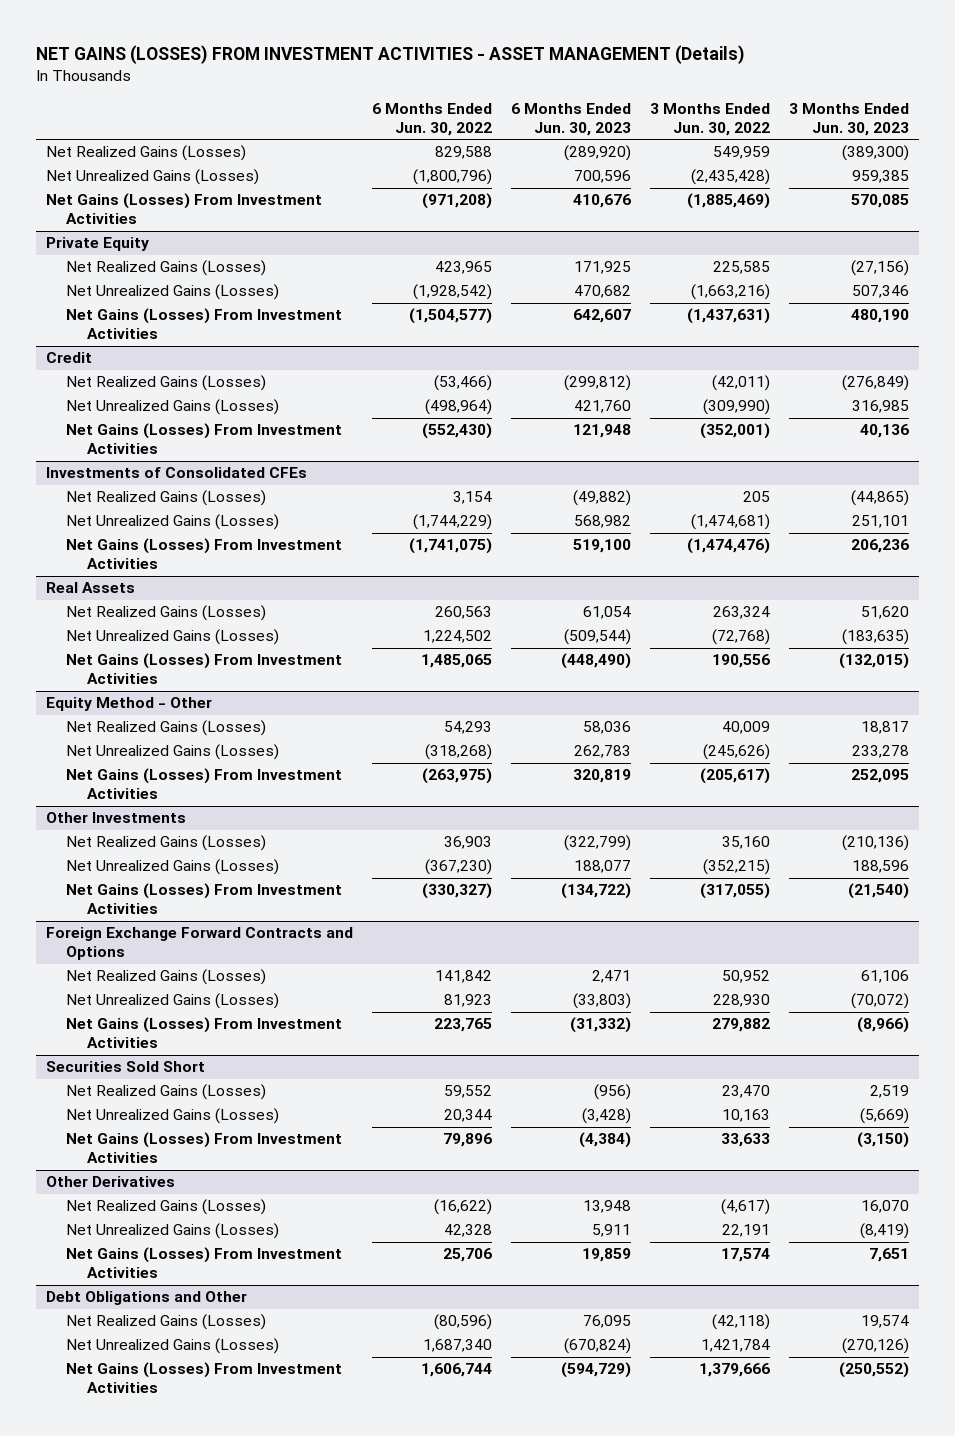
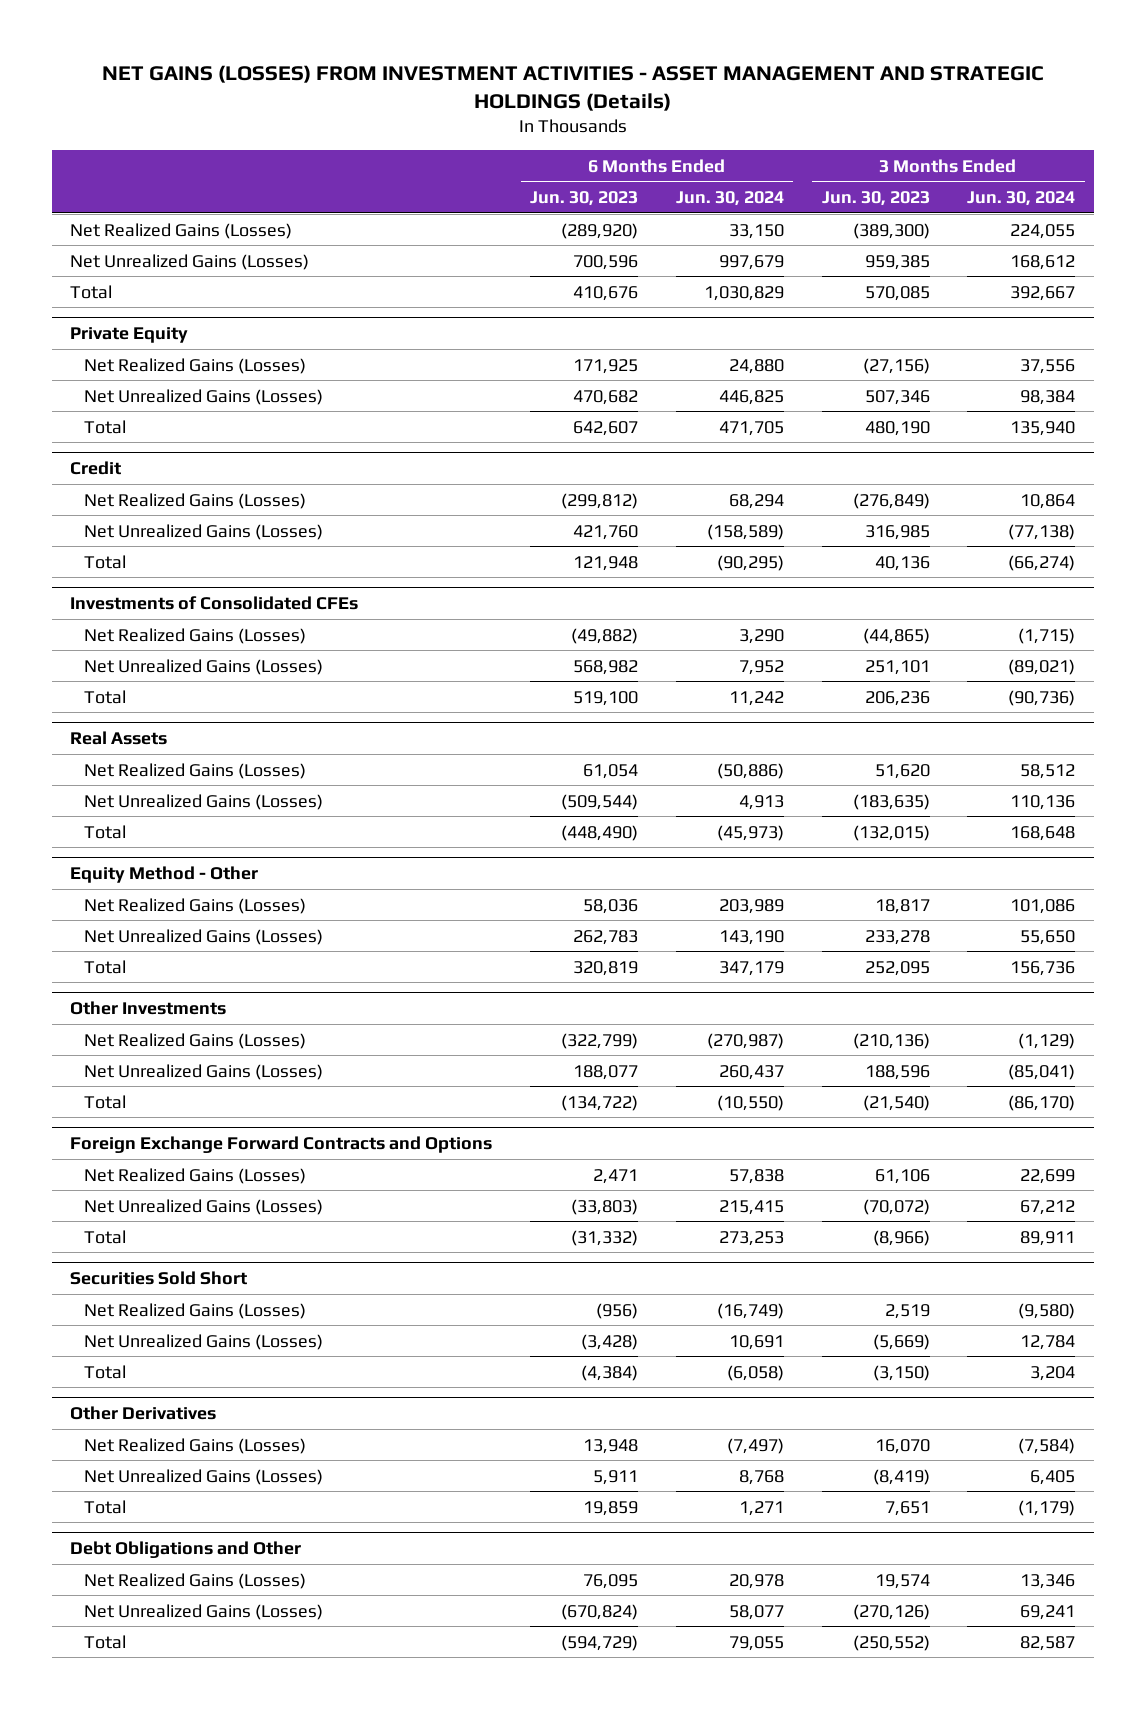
[36,45,746,65] NET GAINS (LOSSES) FROM INVESTMENT ACTIVITIES - ASSET MANAGEMENT (Details) -> [101,64,1044,111] NET GAINS (LOSSES) FROM INVESTMENT ACTIVITIES - ASSET MANAGEMENT AND STRATEGIC HOLDINGS (Details)
[371,102,492,136] 6 Months Ended Jun. 30, 2022 -> none
[650,102,771,136] 3 Months Ended Jun. 30, 2022 -> none
none -> [675,191,784,207] Jun. 30, 2024
none -> [967,191,1076,207] Jun. 30, 2024
[45,193,322,225] Net Gains (Losses) From Investment Activities -> [70,284,113,299] Total
[66,308,343,340] Net Gains (Losses) From Investment Activities -> [84,419,127,434] Total
[66,423,343,455] Net Gains (Losses) From Investment Activities -> [84,554,127,569] Total
[66,538,343,570] Net Gains (Losses) From Investment Activities -> [84,689,127,704] Total
[66,653,343,685] Net Gains (Losses) From Investment Activities -> [84,824,127,839] Total
[66,768,343,800] Net Gains (Losses) From Investment Activities -> [84,959,127,974] Total
[66,883,343,915] Net Gains (Losses) From Investment Activities -> [84,1094,127,1109] Total
[66,1017,343,1049] Net Gains (Losses) From Investment Activities -> [84,1229,127,1244] Total
[66,1132,343,1164] Net Gains (Losses) From Investment Activities -> [84,1364,127,1379] Total
[66,1247,343,1279] Net Gains (Losses) From Investment Activities -> [84,1499,127,1514] Total
[66,1362,343,1394] Net Gains (Losses) From Investment Activities -> [84,1634,127,1649] Total

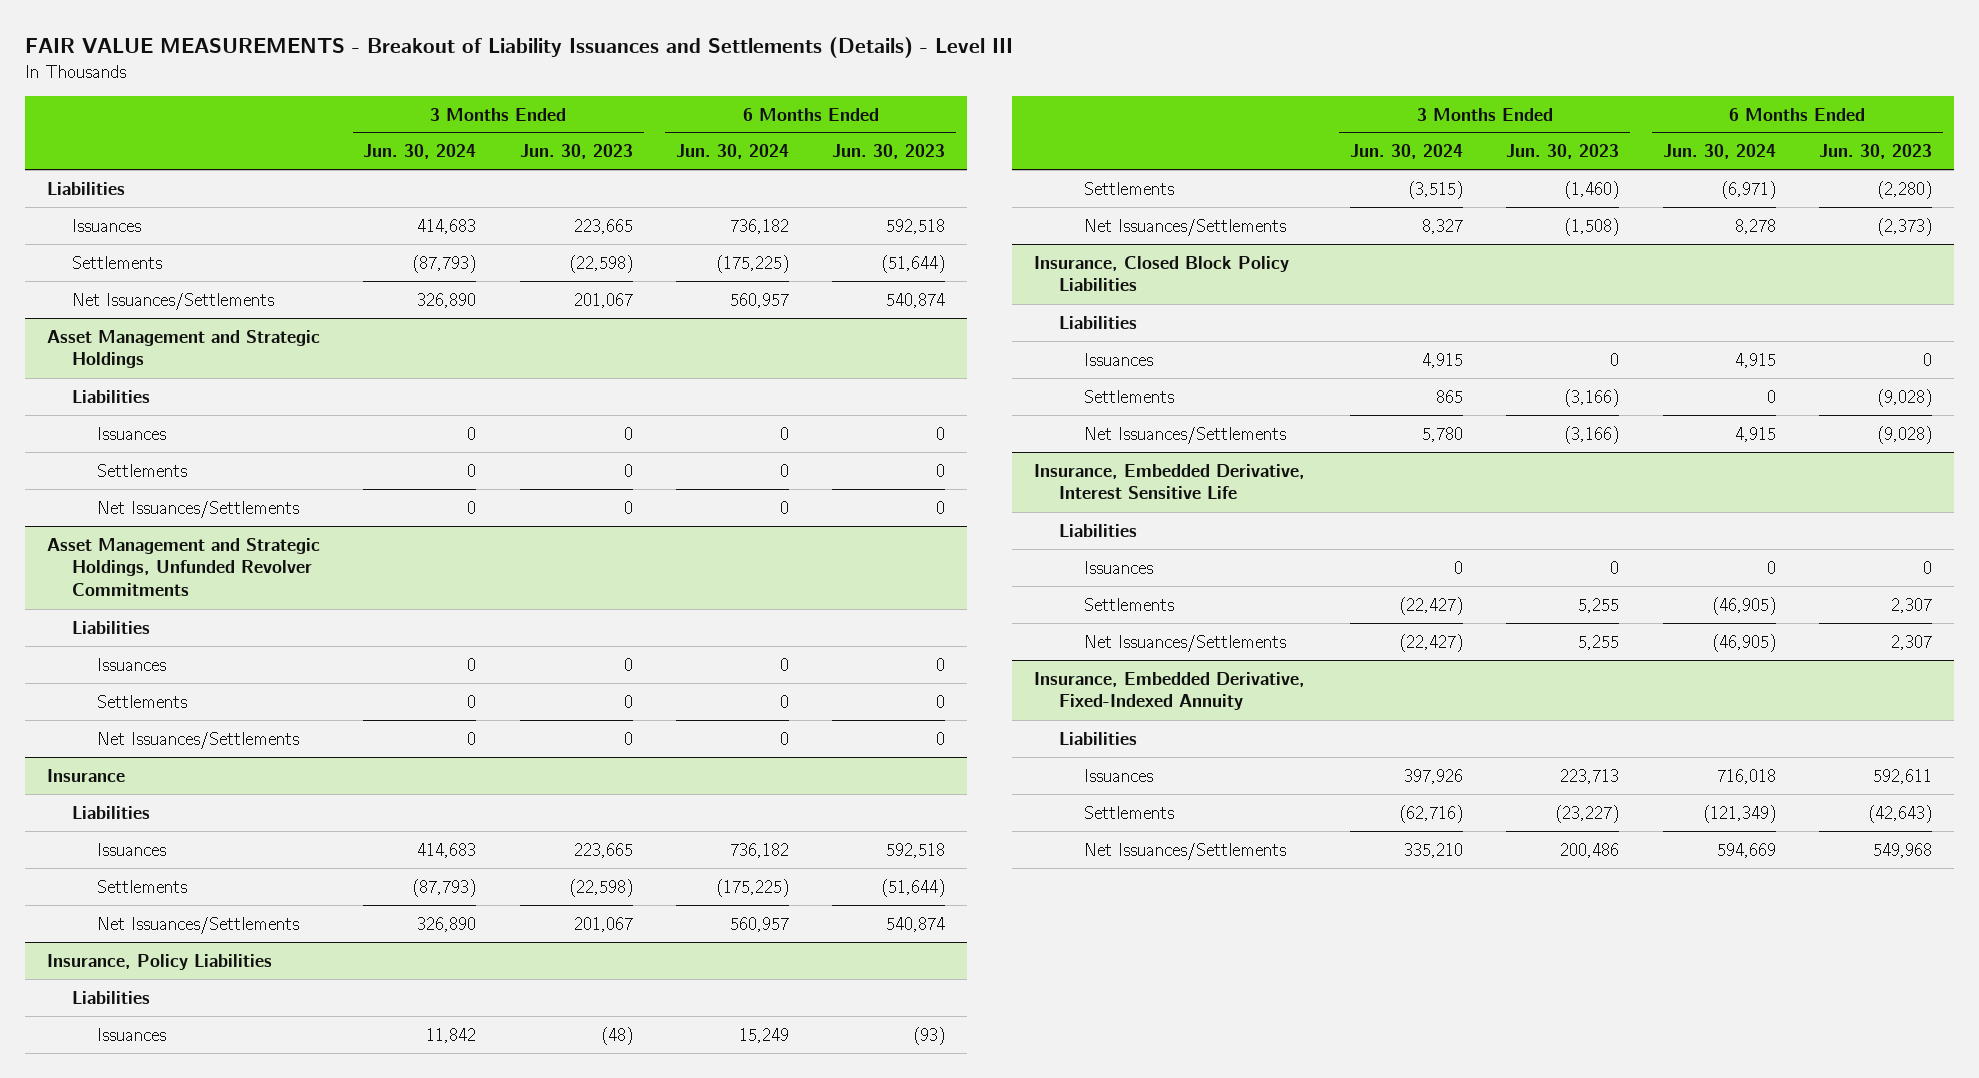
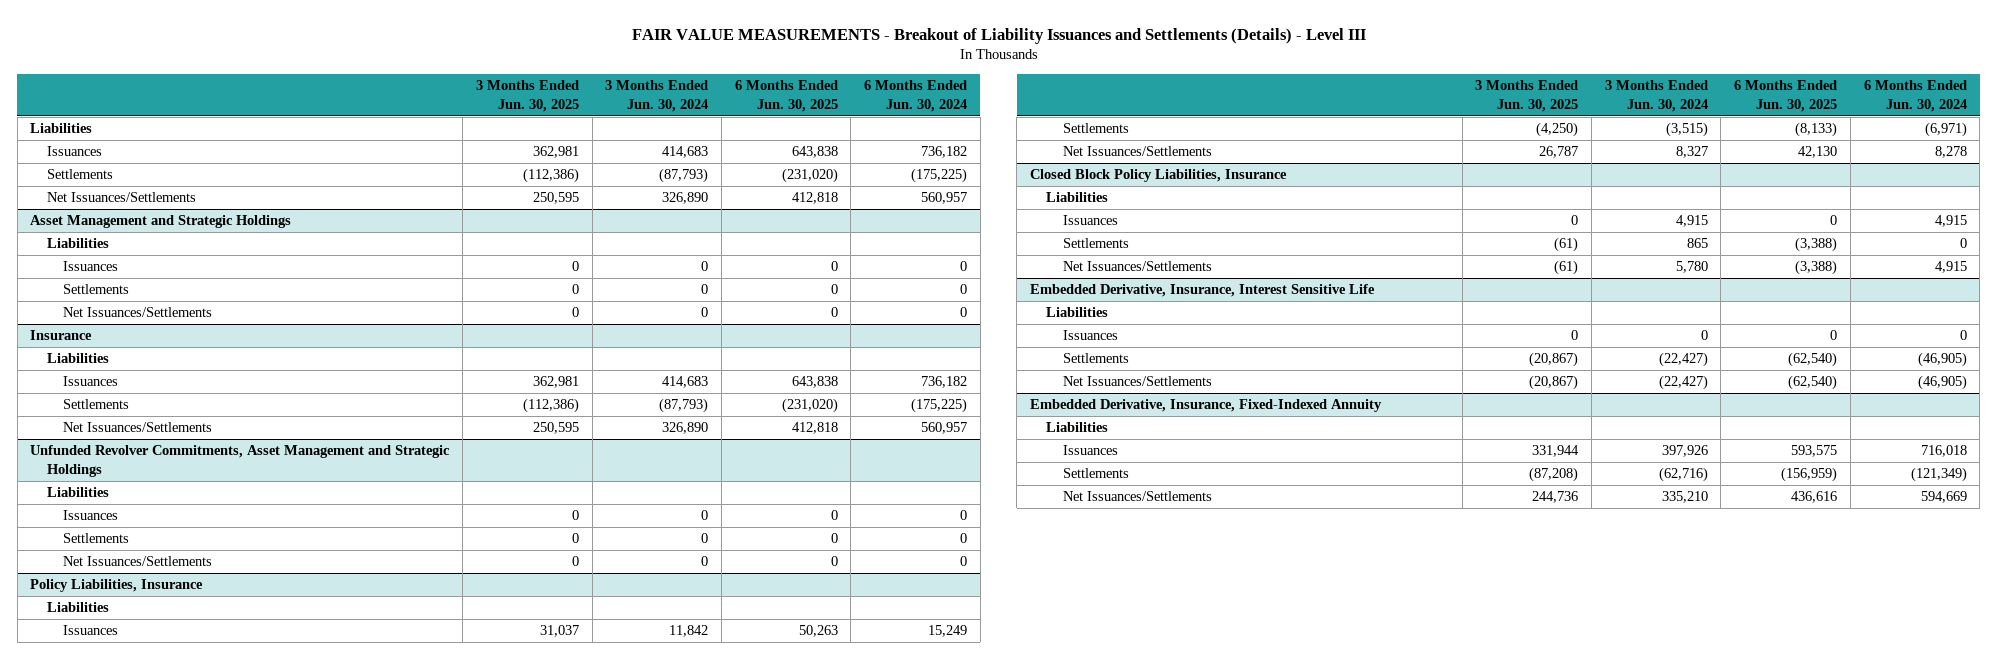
[519,144,633,160] Jun. 30, 2023 -> none
[832,144,946,160] Jun. 30, 2023 -> none
none -> [475,80,579,113] 3 Months Ended Jun. 30, 2025
none -> [734,80,838,113] 6 Months Ended Jun. 30, 2025
[47,537,321,597] Asset Management and Strategic Holdings, Unfunded Revolver Commitments -> none
[72,620,151,634] Liabilities -> none
[96,657,166,671] Issuances -> none
[96,694,187,708] Settlements -> none
[96,731,299,749] Net Issuances/Settlements -> none
[47,953,273,970] Insurance, Policy Liabilities -> none
none -> [30,445,451,478] Unfunded Revolver Commitments, Asset Management and Strategic Holdings
none -> [63,510,119,521] Issuances
none -> [63,533,130,544] Settlements
none -> [63,556,213,567] Net Issuances/Settlements
none -> [30,579,204,593] Policy Liabilities, Insurance
none -> [46,602,109,613] Liabilities
[1033,255,1289,292] Insurance, Closed Block Policy Liabilities -> [1029,169,1287,183] Closed Block Policy Liabilities, Insurance
[1033,463,1305,500] Insurance, Embedded Derivative, Interest Sensitive Life -> [1029,284,1375,298] Embedded Derivative, Insurance, Interest Sensitive Life
[1033,671,1305,711] Insurance, Embedded Derivative, Fixed-Indexed Annuity -> [1029,399,1382,413] Embedded Derivative, Insurance, Fixed-Indexed Annuity

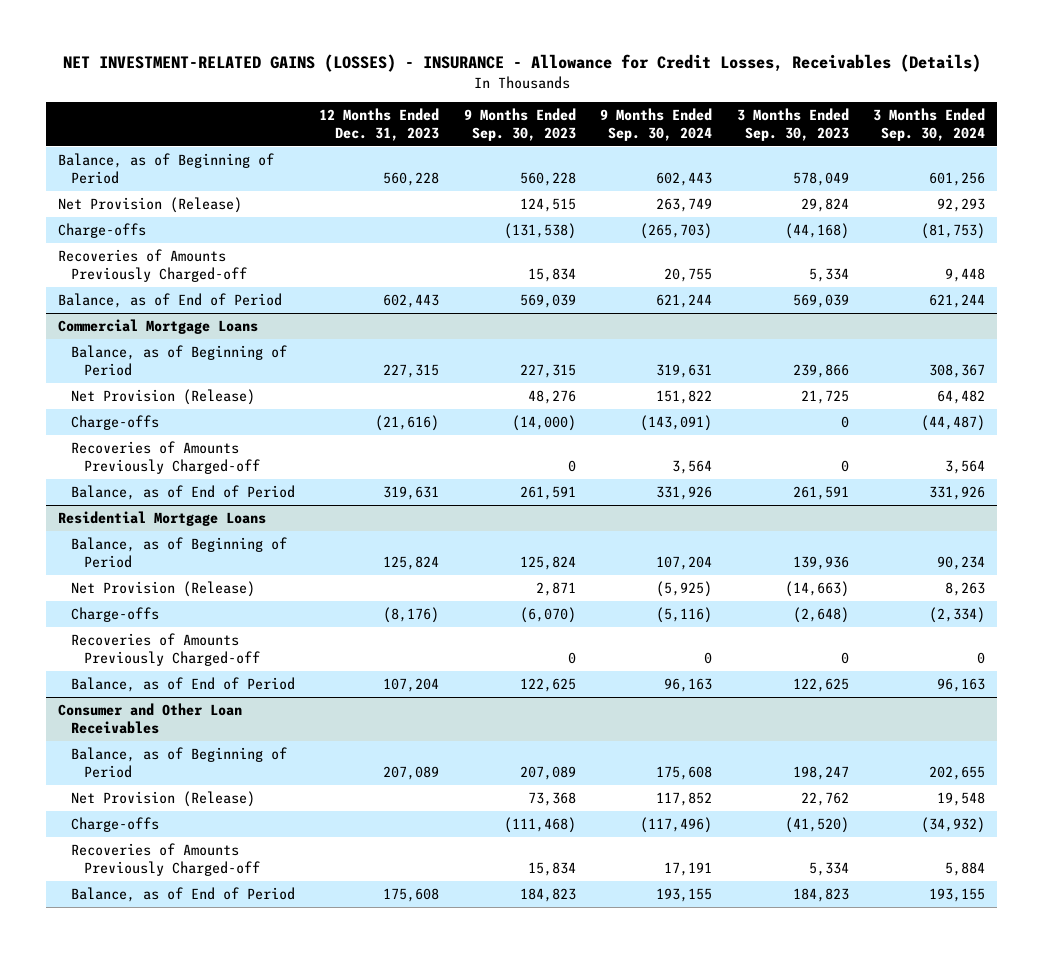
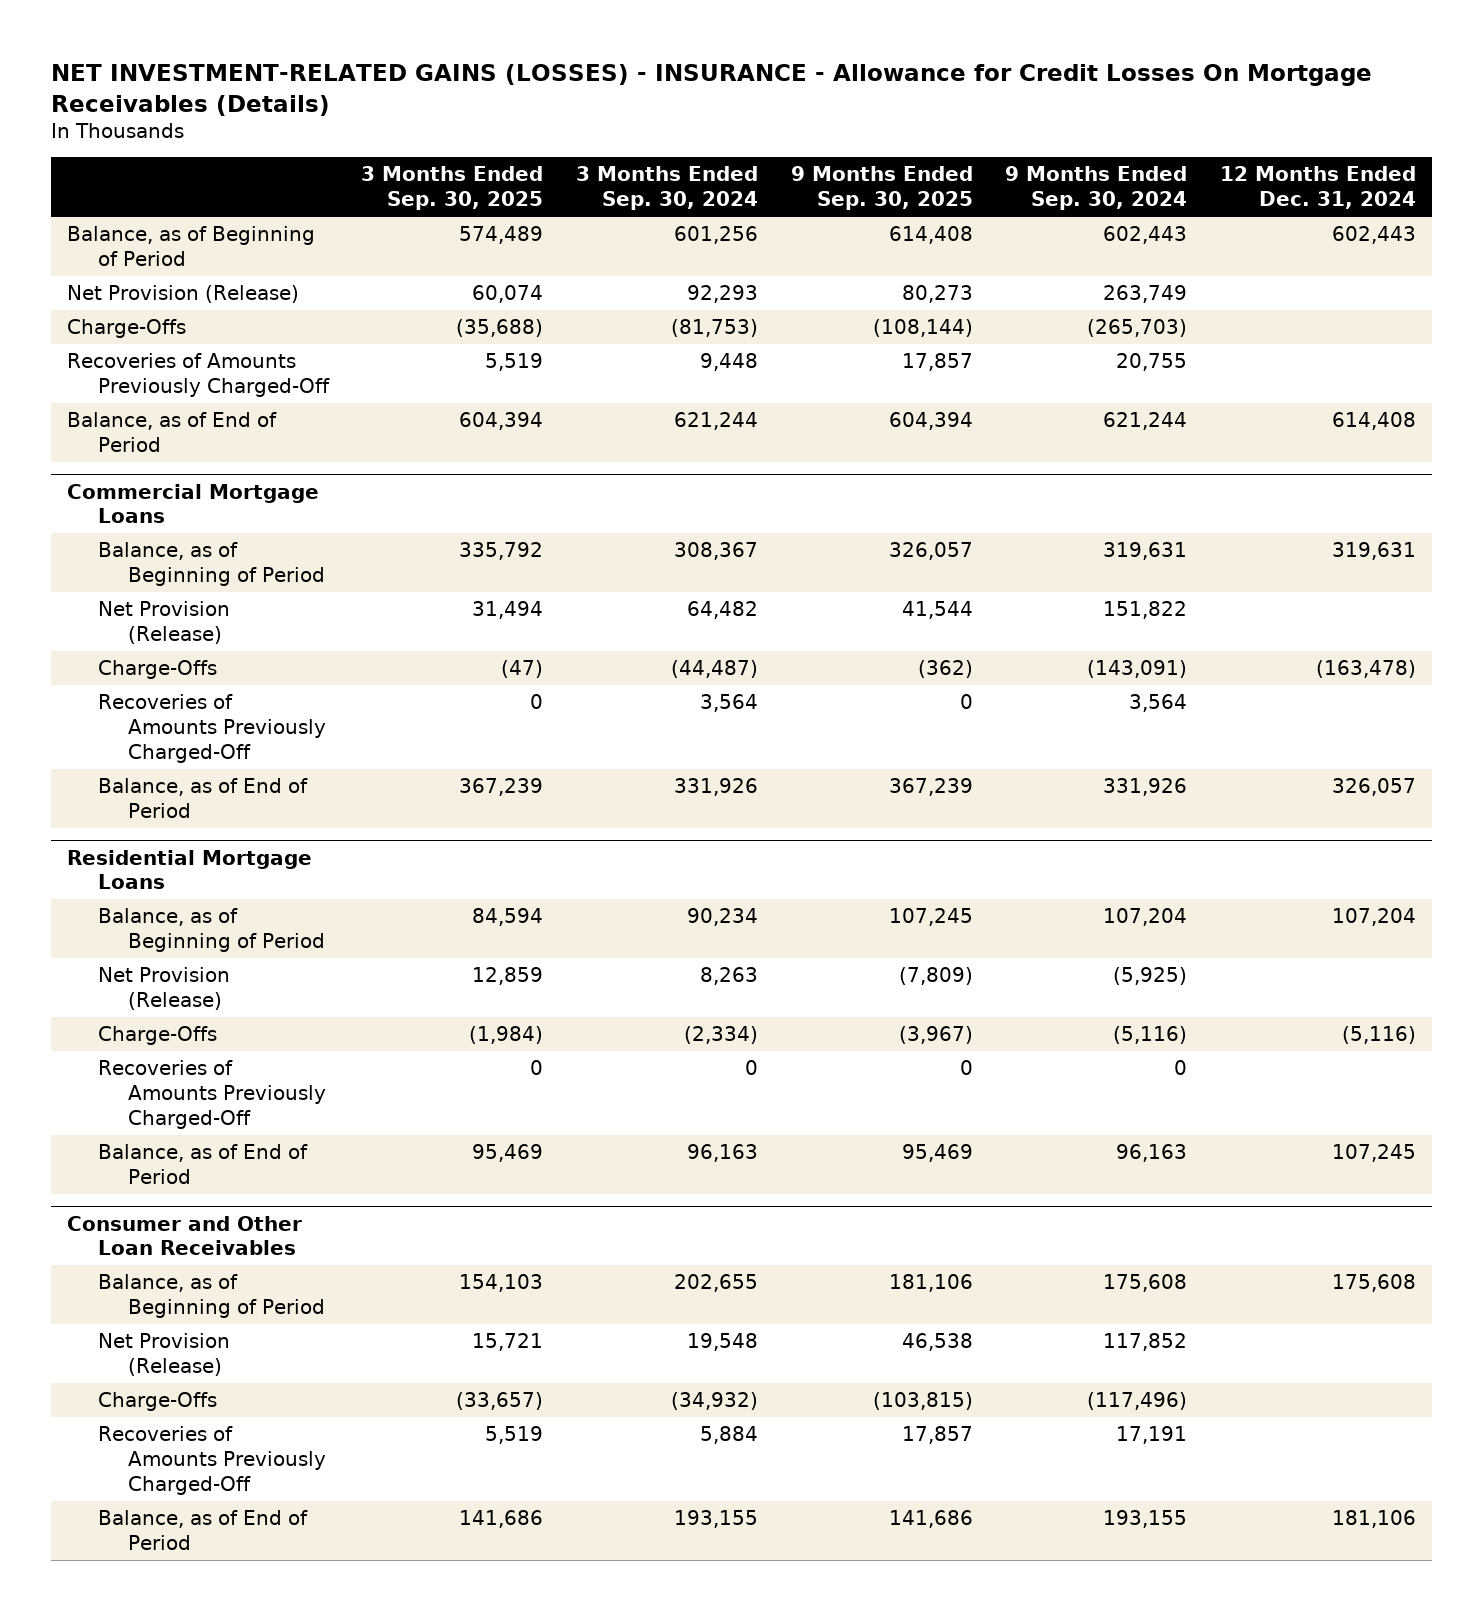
[62,54,981,73] NET INVESTMENT-RELATED GAINS (LOSSES) - INSURANCE - Allowance for Credit Losses, Receivables (Details) -> [51,64,1373,116] NET INVESTMENT-RELATED GAINS (LOSSES) - INSURANCE - Allowance for Credit Losses On Mortgage Receivables (Details)
[319,107,440,141] 12 Months Ended Dec. 31, 2023 -> none
[463,107,576,141] 9 Months Ended Sep. 30, 2023 -> none
[736,107,849,141] 3 Months Ended Sep. 30, 2023 -> none
none -> [361,166,544,211] 3 Months Ended Sep. 30, 2025
none -> [790,166,973,211] 9 Months Ended Sep. 30, 2025
none -> [1219,166,1416,210] 12 Months Ended Dec. 31, 2024
[58,222,147,238] Charge-offs -> [67,319,187,339] Charge-Offs
[58,248,247,282] Recoveries of Amounts Previously Charged-off -> [67,353,330,397] Recoveries of Amounts Previously Charged-Off
[70,414,159,430] Charge-offs -> [97,660,217,680] Charge-Offs
[70,440,260,474] Recoveries of Amounts Previously Charged-off -> [97,694,327,763] Recoveries of Amounts Previously Charged-Off
[70,606,159,622] Charge-offs -> [97,1026,217,1046] Charge-Offs
[70,632,260,666] Recoveries of Amounts Previously Charged-off -> [97,1060,327,1129] Recoveries of Amounts Previously Charged-Off
[70,816,159,832] Charge-offs -> [97,1392,217,1412] Charge-Offs
[70,842,260,876] Recoveries of Amounts Previously Charged-off -> [97,1426,327,1495] Recoveries of Amounts Previously Charged-Off

